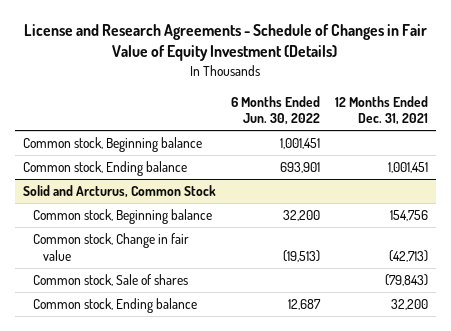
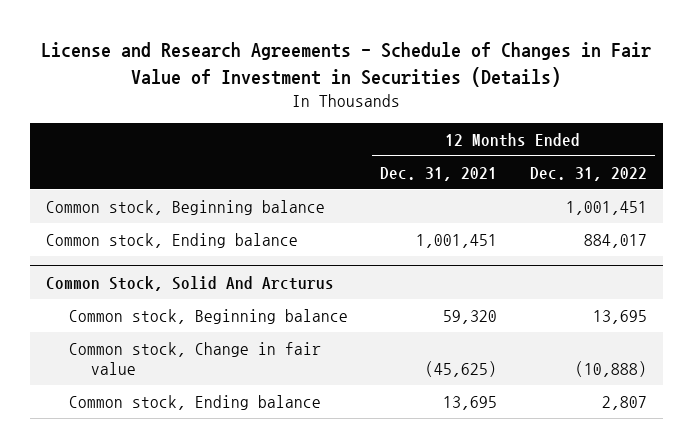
[24,24,428,62] License and Research Agreements - Schedule of Changes in Fair Value of Equity Investment (Details) -> [41,42,652,87] License and Research Agreements - Schedule of Changes in Fair Value of Investment in Securities (Details)
[230,95,320,126] 6 Months Ended Jun. 30, 2022 -> none
none -> [529,166,647,181] Dec. 31, 2022
[32,274,188,287] Common stock, Sale of shares -> none
[22,185,216,199] Solid and Arcturus, Common Stock -> [46,275,335,291] Common Stock, Solid And Arcturus
[390,210,429,222] 154,756 -> [443,309,498,324] 59,320
[389,249,429,262] (42,713) -> [425,360,498,377] (45,625)
[391,299,429,311] 32,200 -> [443,395,498,410] 13,695

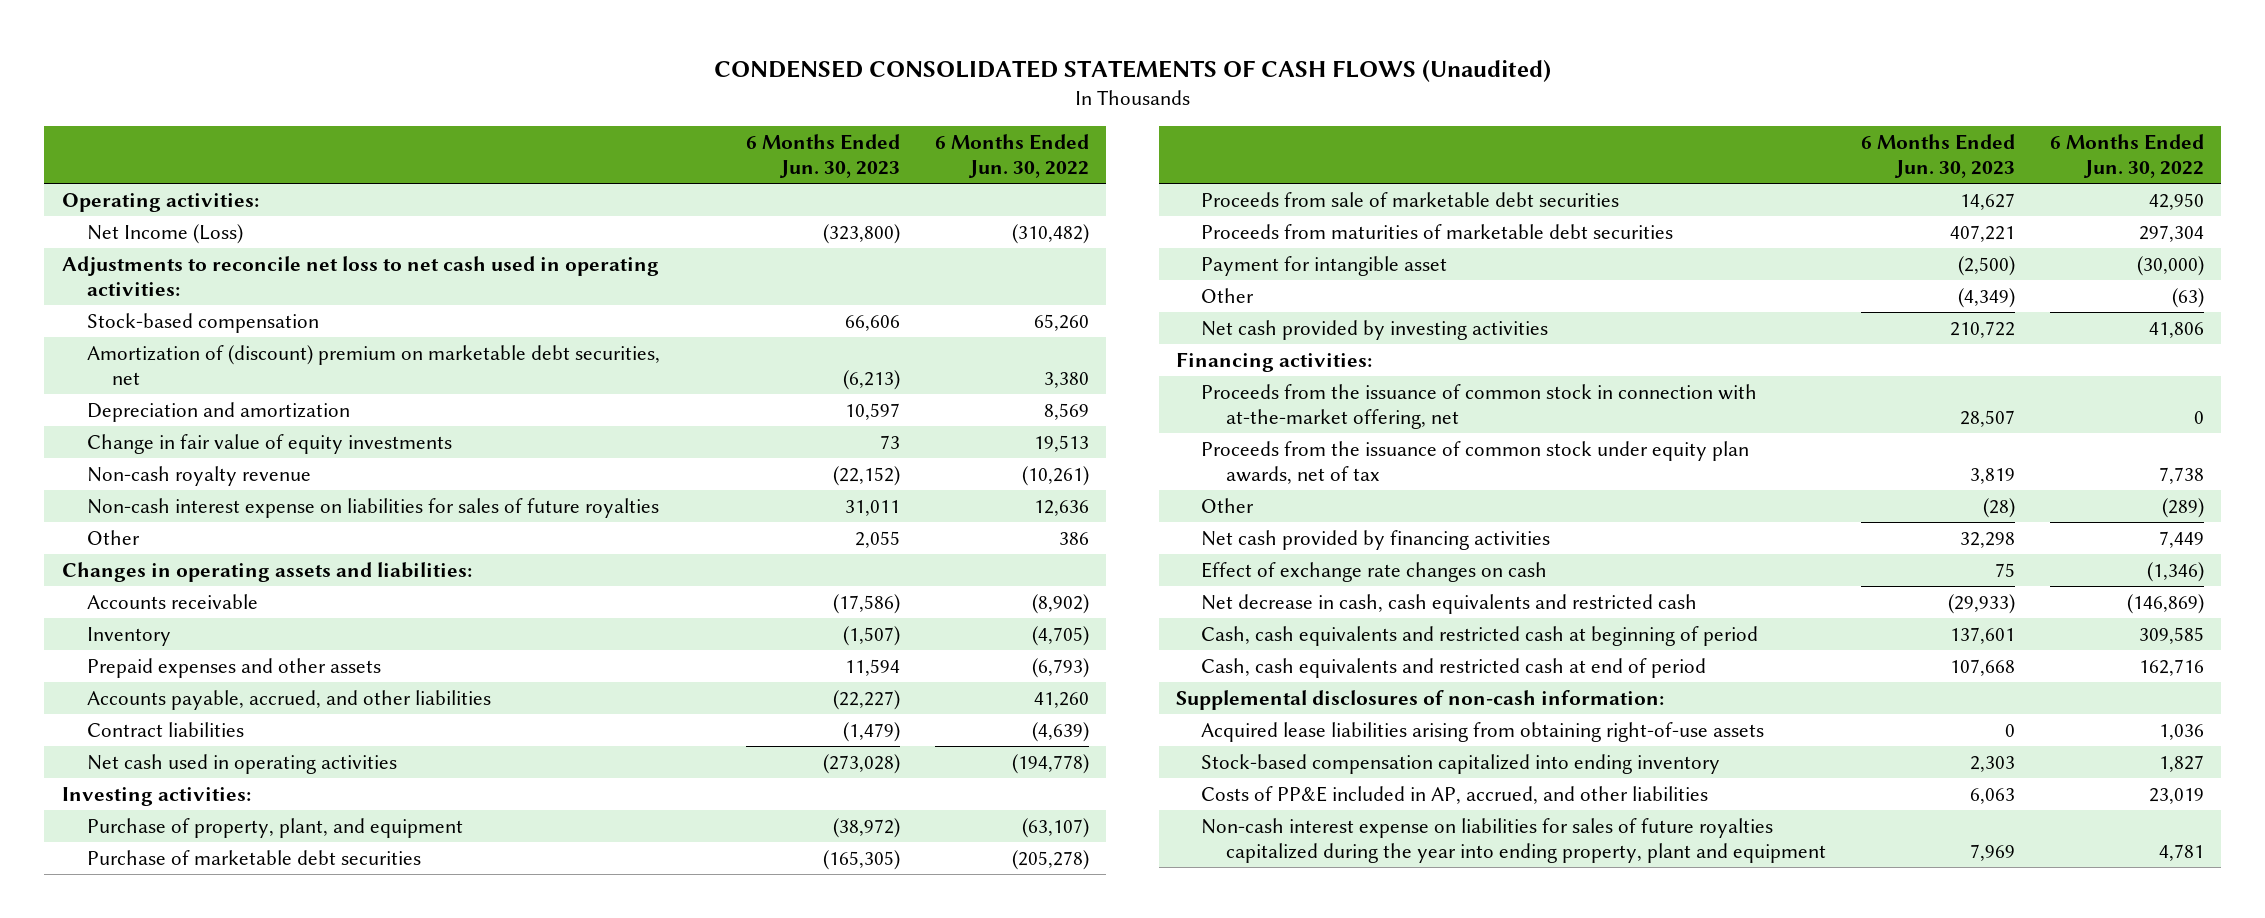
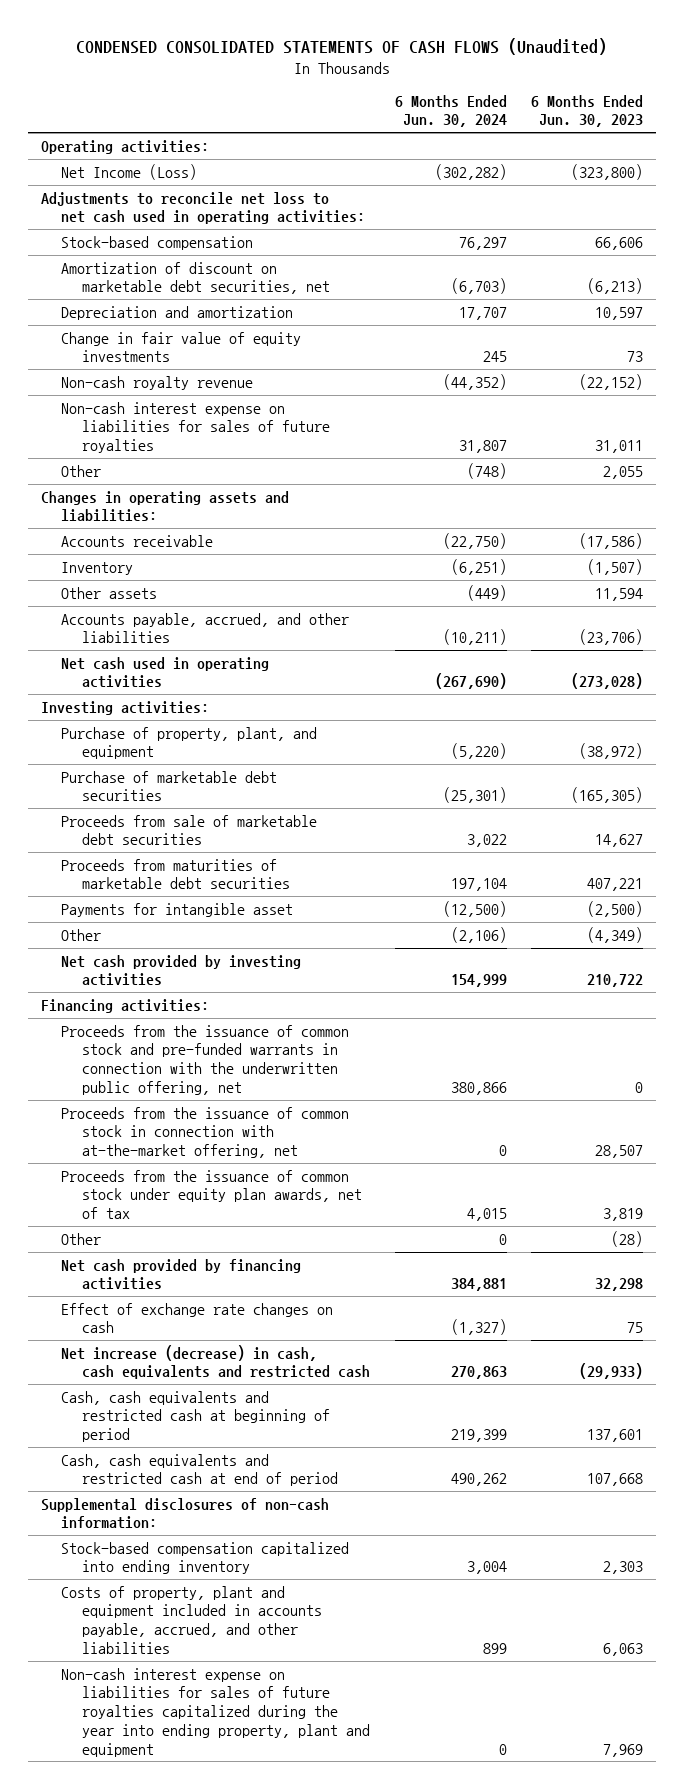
[935,134,1090,179] 6 Months Ended Jun. 30, 2022 -> none
none -> [394,94,507,128] 6 Months Ended Jun. 30, 2024
[86,344,660,385] Amortization of (discount) premium on marketable debt securities, net -> [61,261,330,295] Amortization of discount on marketable debt securities, net
[86,721,244,737] Contract liabilities -> none
[86,657,381,678] Prepaid expenses and other assets -> [61,586,158,599] Other assets
[833,689,901,710] (22,227) -> [579,629,644,646] (23,706)
[1201,255,1448,276] Payment for intangible asset -> [61,902,294,917] Payments for intangible asset
none -> [61,1024,350,1095] Proceeds from the issuance of common stock and pre-funded warrants in connection with the underwritten public offering, net
[1201,593,1698,614] Net decrease in cash, cash equivalents and restricted cash -> [61,1344,370,1380] Net increase (decrease) in cash, cash equivalents and restricted cash
[1201,721,1765,742] Acquired lease liabilities arising from obtaining right-of-use assets -> none
[1201,785,1709,804] Costs of PP&E included in AP, accrued, and other liabilities -> [61,1585,322,1654] Costs of property, plant and equipment included in accounts payable, accrued, and other liabilities

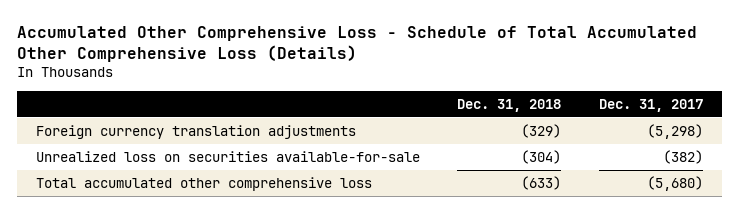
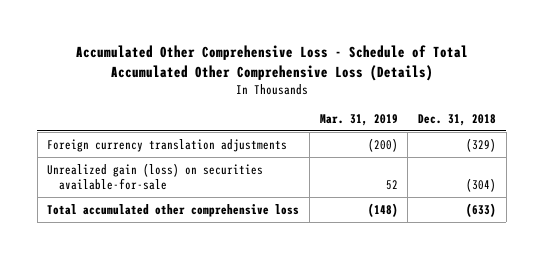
[599,98,704,112] Dec. 31, 2017 -> none
none -> [319,114,398,127] Mar. 31, 2019
[35,150,420,162] Unrealized loss on securities available-for-sale -> [47,162,264,190] Unrealized gain (loss) on securities available-for-sale

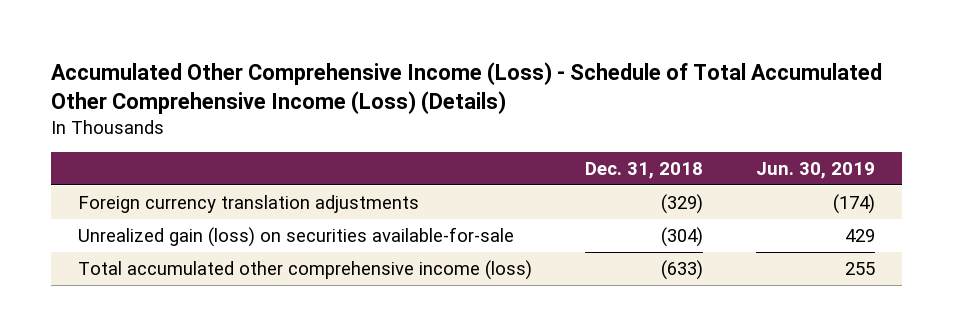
[75,44,468,81] Accumulated Other Comprehensive Loss - Schedule of Total Accumulated Other Comprehensive Loss (Details) -> [51,61,883,114] Accumulated Other Comprehensive Income (Loss) - Schedule of Total Accumulated Other Comprehensive Income (Loss) (Details)
[319,114,398,127] Mar. 31, 2019 -> none
none -> [756,162,876,180] Jun. 30, 2019
[47,203,300,217] Total accumulated other comprehensive loss -> [77,259,532,280] Total accumulated other comprehensive income (loss)

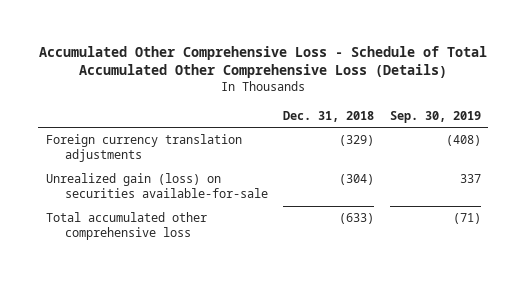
[51,61,883,114] Accumulated Other Comprehensive Income (Loss) - Schedule of Total Accumulated Other Comprehensive Income (Loss) (Details) -> [39,45,488,79] Accumulated Other Comprehensive Loss - Schedule of Total Accumulated Other Comprehensive Loss (Details)
[756,162,876,180] Jun. 30, 2019 -> none
none -> [389,110,481,123] Sep. 30, 2019
[77,259,532,280] Total accumulated other comprehensive income (loss) -> [45,212,207,241] Total accumulated other comprehensive loss

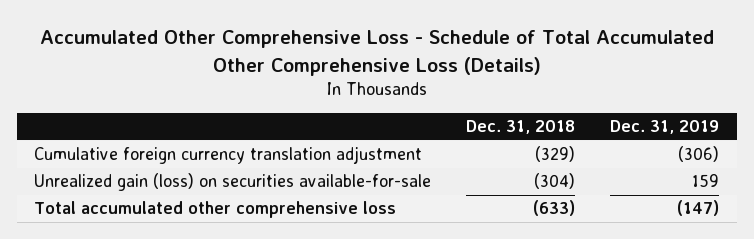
[389,110,481,123] Sep. 30, 2019 -> none
none -> [610,120,720,135] Dec. 31, 2019
[45,134,242,163] Foreign currency translation adjustments -> [34,146,423,165] Cumulative foreign currency translation adjustment

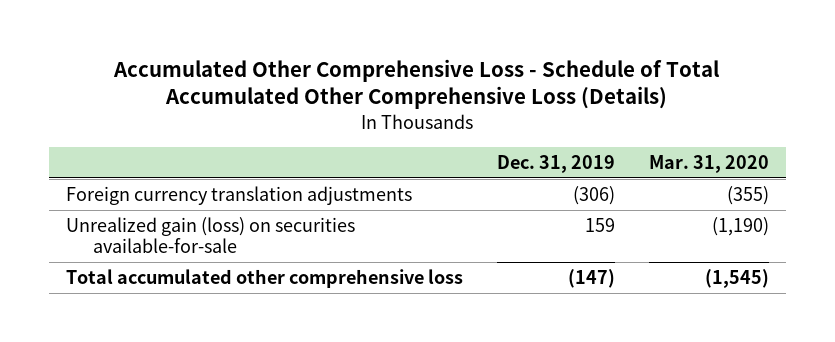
[466,120,576,135] Dec. 31, 2018 -> none
none -> [648,154,769,173] Mar. 31, 2020
[34,146,423,165] Cumulative foreign currency translation adjustment -> [65,186,412,206] Foreign currency translation adjustments

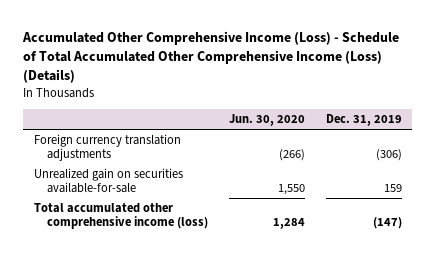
[113,58,720,110] Accumulated Other Comprehensive Loss - Schedule of Total Accumulated Other Comprehensive Loss (Details) -> [22,31,400,84] Accumulated Other Comprehensive Income (Loss) - Schedule of Total Accumulated Other Comprehensive Income (Loss) (Details)
[648,154,769,173] Mar. 31, 2020 -> none
none -> [228,114,305,127] Jun. 30, 2020
[65,217,355,254] Unrealized gain (loss) on securities available-for-sale -> [33,167,183,194] Unrealized gain on securities available-for-sale
[65,269,463,289] Total accumulated other comprehensive loss -> [33,202,208,230] Total accumulated other comprehensive income (loss)

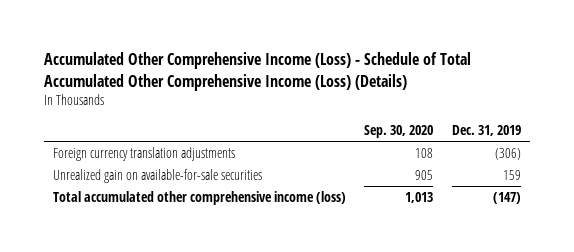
[228,114,305,127] Jun. 30, 2020 -> none
none -> [364,125,434,139] Sep. 30, 2020
[33,167,183,194] Unrealized gain on securities available-for-sale -> [52,169,262,184] Unrealized gain on available-for-sale securities

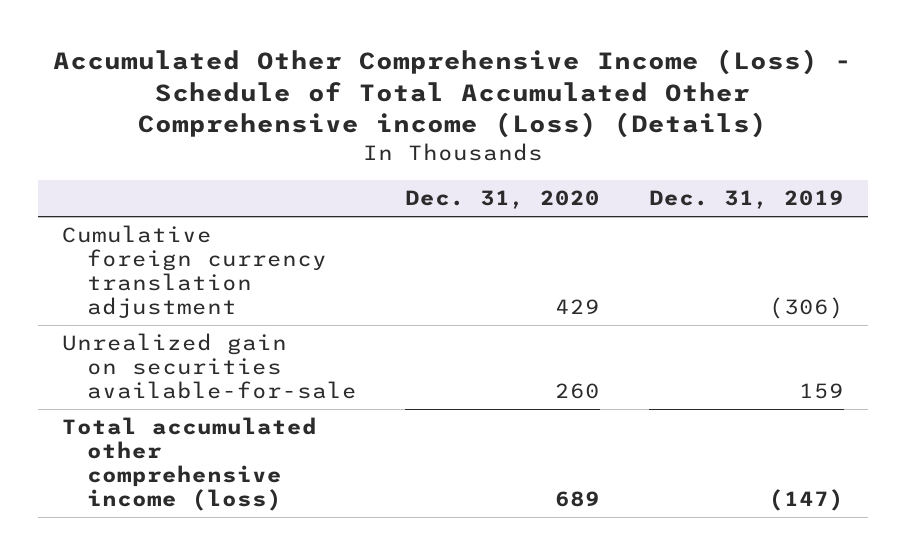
[43,52,471,91] Accumulated Other Comprehensive Income (Loss) - Schedule of Total Accumulated Other Comprehensive Income (Loss) (Details) -> [52,49,852,139] Accumulated Other Comprehensive Income (Loss) - Schedule of Total Accumulated Other Comprehensive income (Loss) (Details)
[364,125,434,139] Sep. 30, 2020 -> none
none -> [405,190,601,210] Dec. 31, 2020
[52,147,235,162] Foreign currency translation adjustments -> [61,225,327,318] Cumulative foreign currency translation adjustment
[52,169,262,184] Unrealized gain on available-for-sale securities -> [61,333,357,399] Unrealized gain on securities available-for-sale

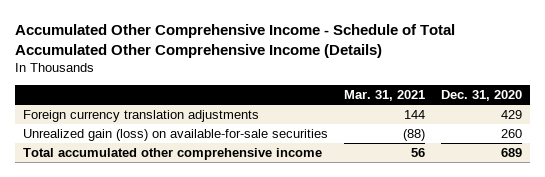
[52,49,852,139] Accumulated Other Comprehensive Income (Loss) - Schedule of Total Accumulated Other Comprehensive income (Loss) (Details) -> [15,24,456,58] Accumulated Other Comprehensive Income - Schedule of Total Accumulated Other Comprehensive Income (Details)
[648,190,844,210] Dec. 31, 2019 -> none
none -> [343,90,425,102] Mar. 31, 2021
[61,225,327,318] Cumulative foreign currency translation adjustment -> [22,109,259,122] Foreign currency translation adjustments
[61,333,357,399] Unrealized gain on securities available-for-sale -> [22,128,328,141] Unrealized gain (loss) on available-for-sale securities
[61,417,317,511] Total accumulated other comprehensive income (loss) -> [22,147,322,160] Total accumulated other comprehensive income

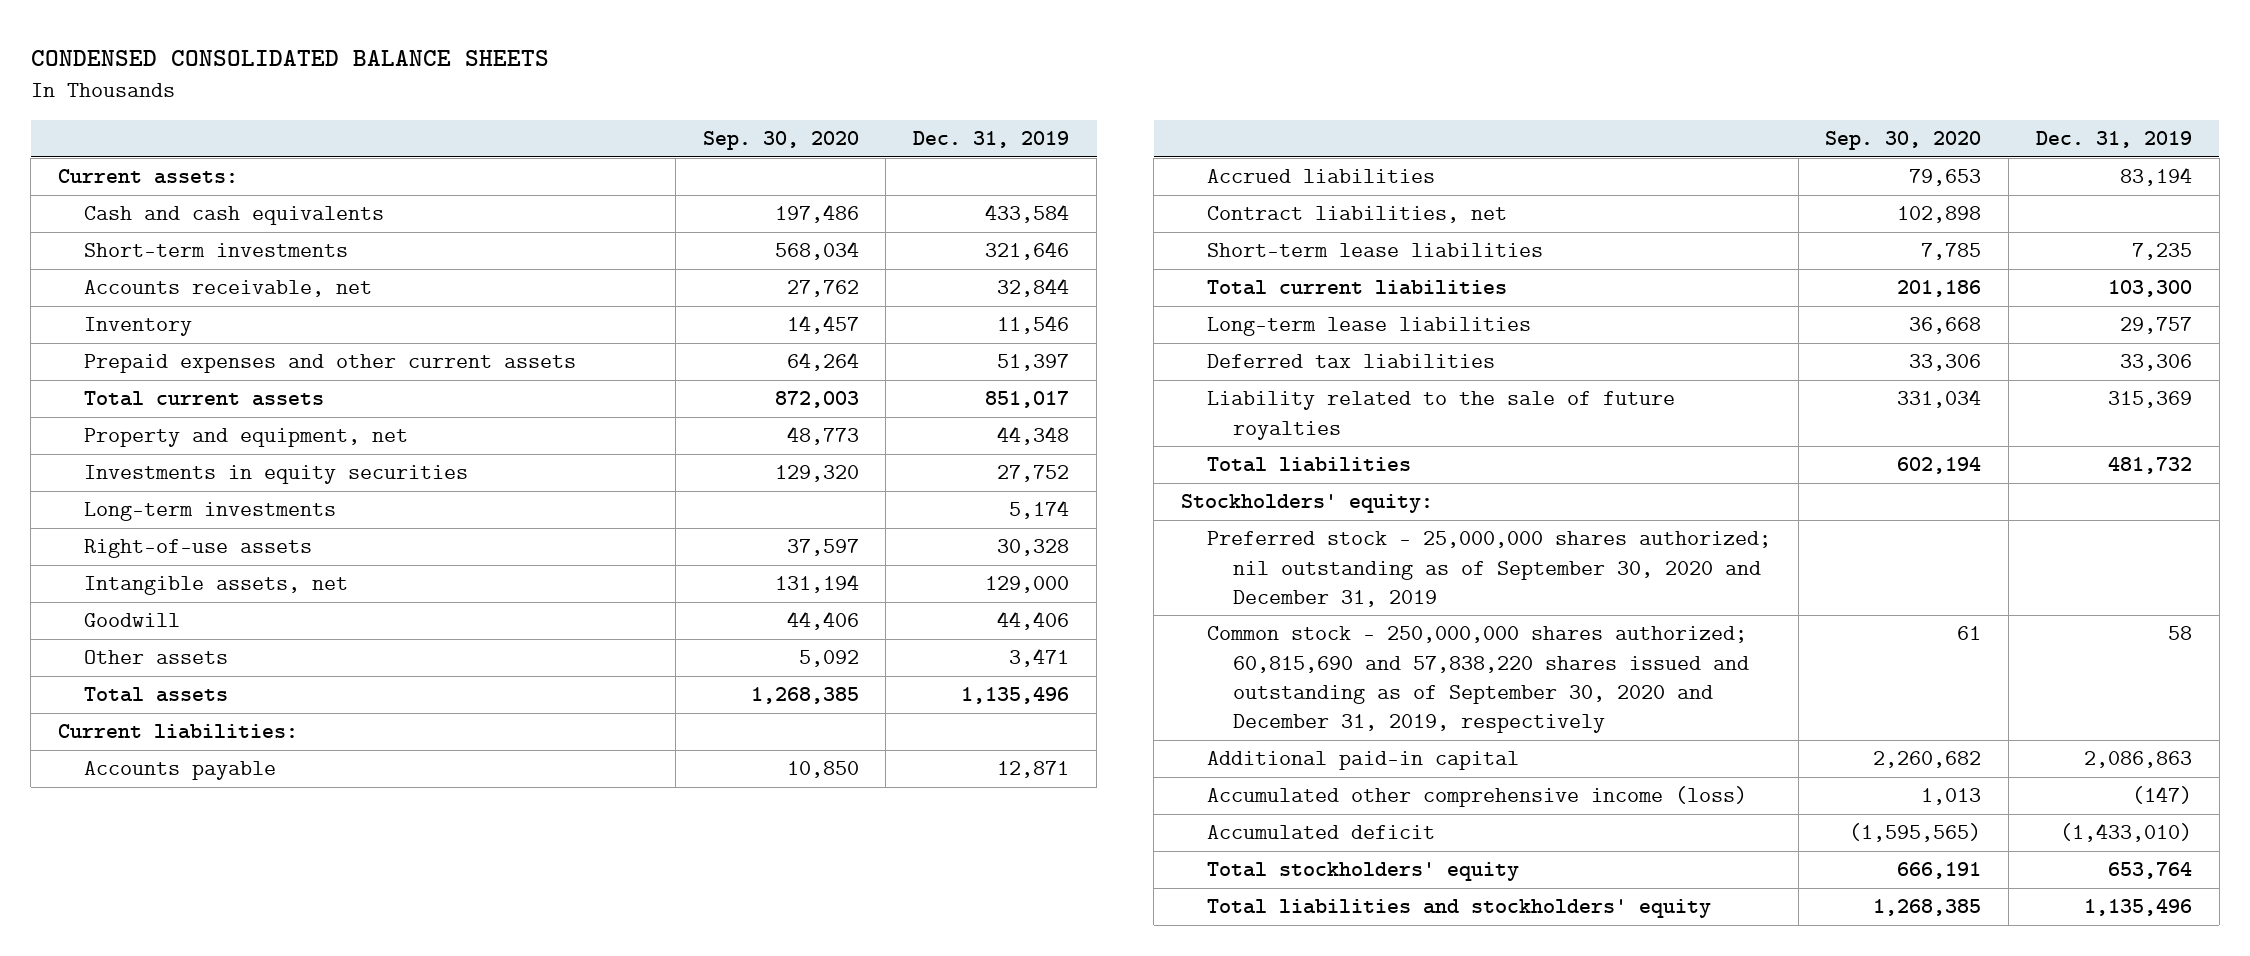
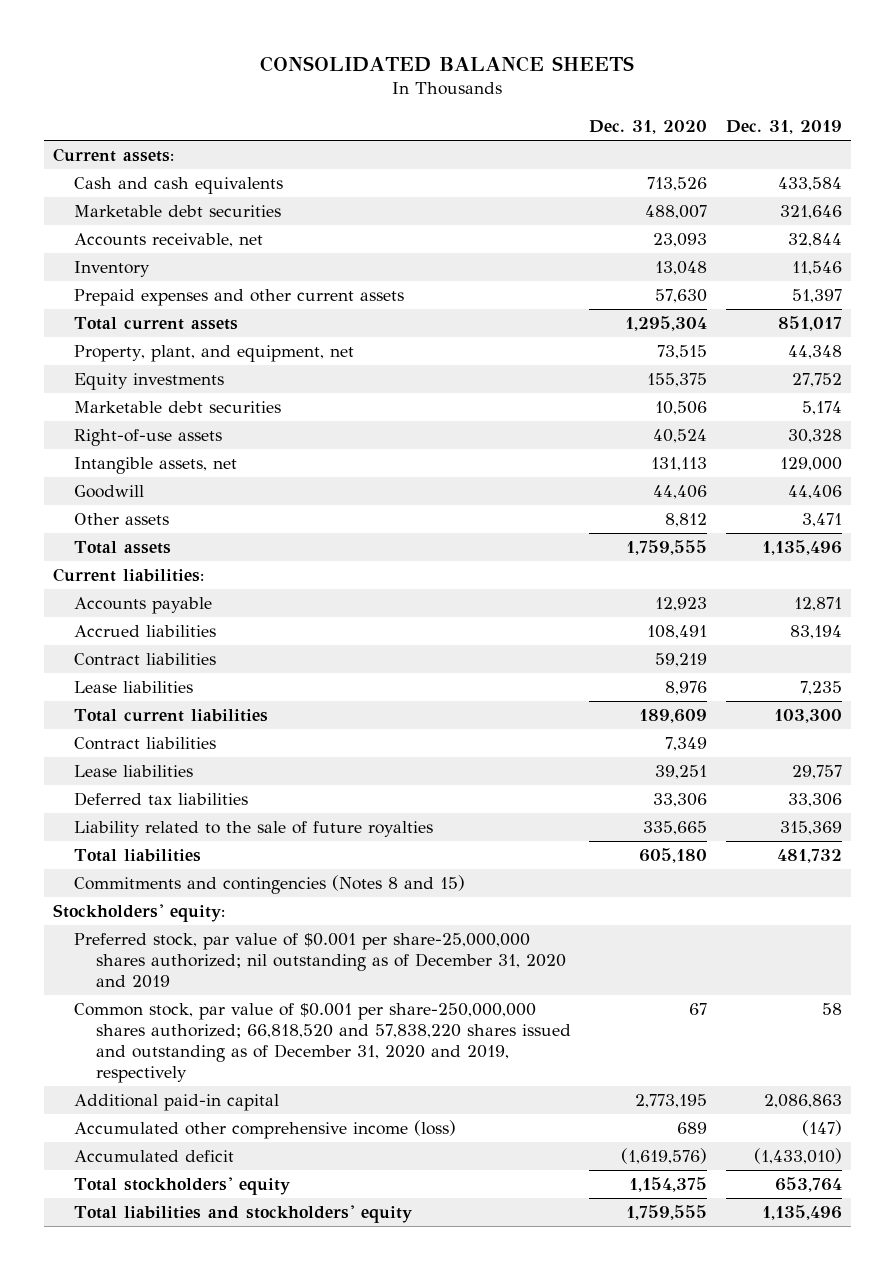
[30,50,549,67] CONDENSED CONSOLIDATED BALANCE SHEETS -> [260,55,635,72] CONSOLIDATED BALANCE SHEETS
[702,130,859,150] Sep. 30, 2020 -> none
none -> [589,119,708,134] Dec. 31, 2020
[83,243,348,258] Short-term investments -> [74,205,282,218] Marketable debt securities
[83,428,408,448] Property and equipment, net -> [74,345,355,363] Property, plant, and equipment, net
[83,465,468,485] Investments in equity securities -> [74,373,225,391] Equity investments
[83,502,336,522] Long-term investments -> [74,401,282,414] Marketable debt securities
[1206,206,1507,224] Contract liabilities, net -> [74,653,217,667] Contract liabilities
[1206,243,1543,258] Short-term lease liabilities -> [74,681,194,694] Lease liabilities
none -> [74,737,217,751] Contract liabilities
[1206,317,1531,337] Long-term lease liabilities -> [74,765,194,778] Lease liabilities
none -> [74,875,466,895] Commitments and contingencies (Notes 8 and 15)
[1206,531,1771,607] Preferred stock - 25,000,000 shares authorized; nil outstanding as of September 30, 2020 and December 31, 2019 -> [74,933,567,988] Preferred stock, par value of $0.001 per share-25,000,000 shares authorized; nil outstanding as of December 31, 2020 and 2019
[1206,626,1749,734] Common stock - 250,000,000 shares authorized; 60,815,690 and 57,838,220 shares issued and outstanding as of September 30, 2020 and December 31, 2019, respectively -> [74,1003,572,1083] Common stock, par value of $0.001 per share-250,000,000 shares authorized; 66,818,520 and 57,838,220 shares issued and outstanding as of December 31, 2020 and 2019, respectively

